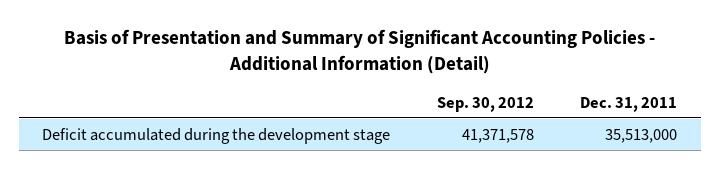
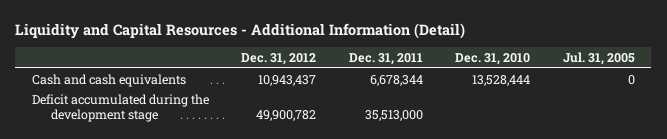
[63,29,655,75] Basis of Presentation and Summary of Significant Accounting Policies - Additional Information (Detail) -> [15,22,466,39] Liquidity and Capital Resources - Additional Information (Detail)
[436,96,534,112] Sep. 30, 2012 -> none
none -> [241,52,317,65] Dec. 31, 2012
none -> [455,52,531,65] Dec. 31, 2010
none -> [562,51,635,65] Jul. 31, 2005
none -> [31,73,186,87] Cash and cash equivalents

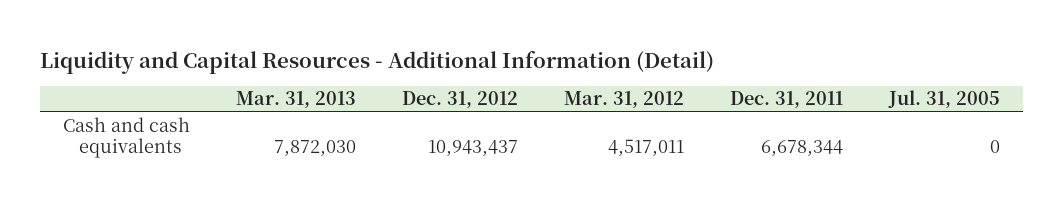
[455,52,531,65] Dec. 31, 2010 -> none
none -> [236,91,357,109] Mar. 31, 2013
none -> [563,91,684,109] Mar. 31, 2012
[31,93,209,122] Deficit accumulated during the development stage -> none

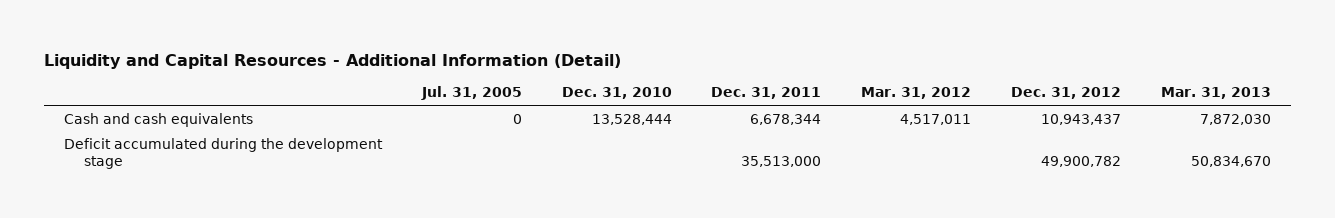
none -> [561,87,672,100] Dec. 31, 2010
none -> [63,137,383,170] Deficit accumulated during the development stage

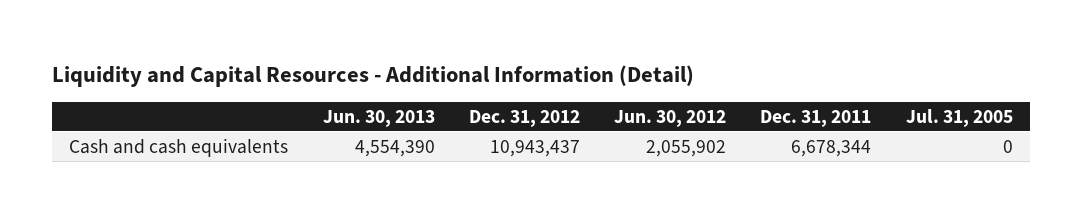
[561,87,672,100] Dec. 31, 2010 -> none
[861,87,972,100] Mar. 31, 2012 -> none
[1160,87,1271,100] Mar. 31, 2013 -> none
none -> [322,109,435,127] Jun. 30, 2013
none -> [614,109,727,127] Jun. 30, 2012
[63,137,383,170] Deficit accumulated during the development stage -> none

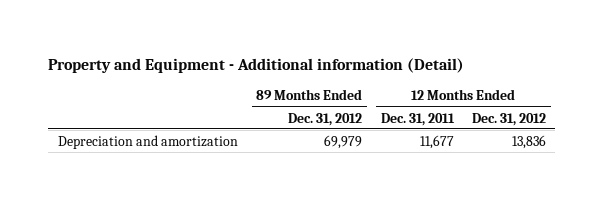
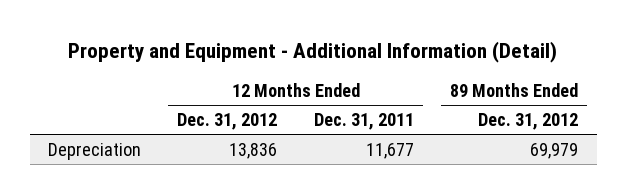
[48,58,465,74] Property and Equipment - Additional information (Detail) -> [68,40,558,63] Property and Equipment - Additional Information (Detail)
[57,134,238,149] Depreciation and amortization -> [47,142,141,160] Depreciation

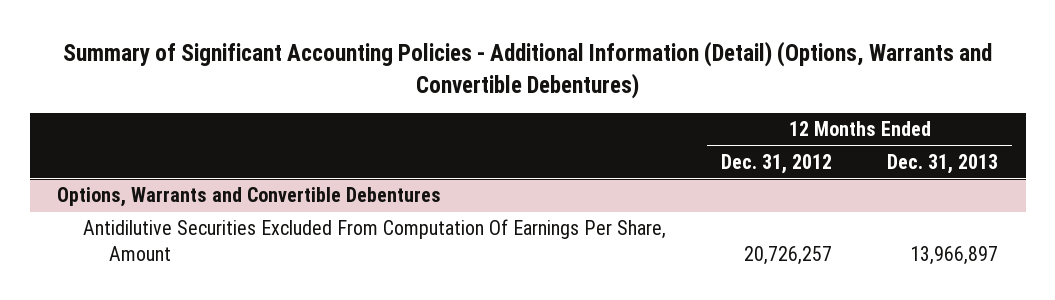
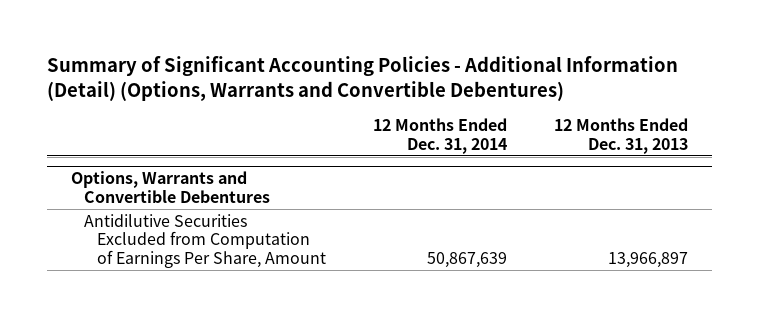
[721,153,833,174] Dec. 31, 2012 -> none
none -> [373,118,508,154] 12 Months Ended Dec. 31, 2014
[83,219,667,262] Antidilutive Securities Excluded From Computation Of Earnings Per Share, Amount -> [83,213,326,268] Antidilutive Securities Excluded from Computation of Earnings Per Share, Amount

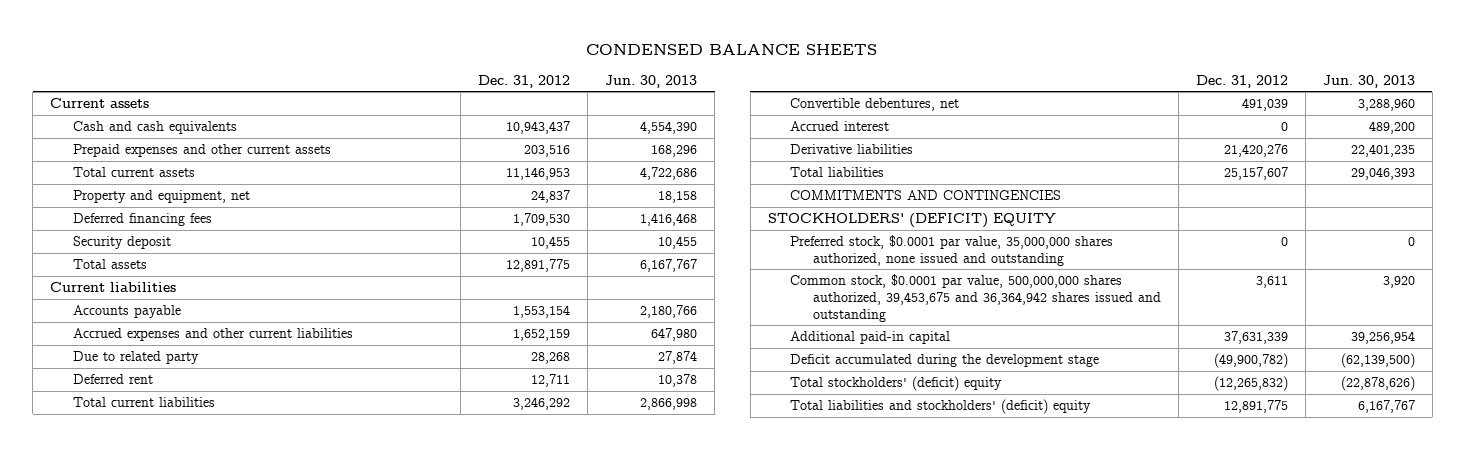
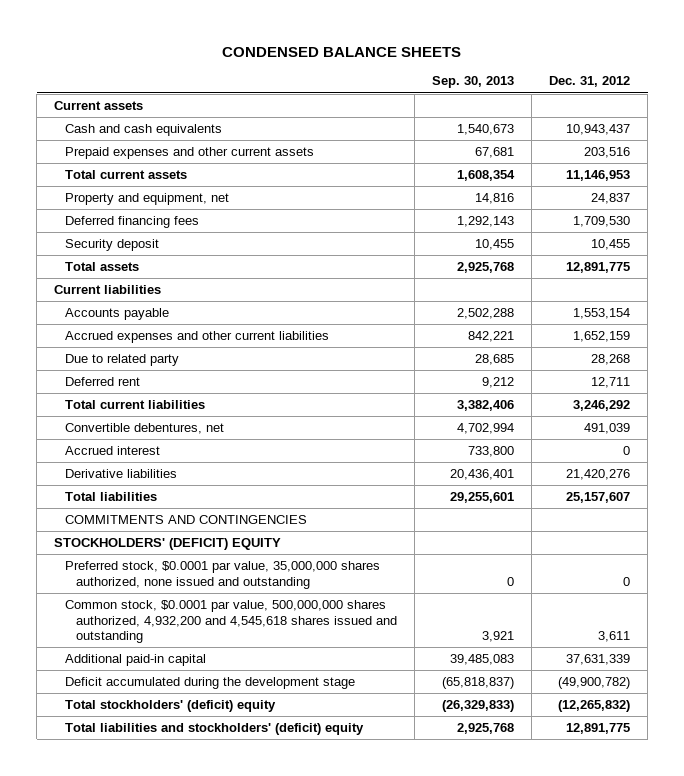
[605,74,698,88] Jun. 30, 2013 -> none
none -> [432,76,515,89] Sep. 30, 2013
[790,274,1161,322] Common stock, $0.0001 par value, 500,000,000 shares authorized, 39,453,675 and 36,364,942 shares issued and outstanding -> [65,599,397,644] Common stock, $0.0001 par value, 500,000,000 shares authorized, 4,932,200 and 4,545,618 shares issued and outstanding

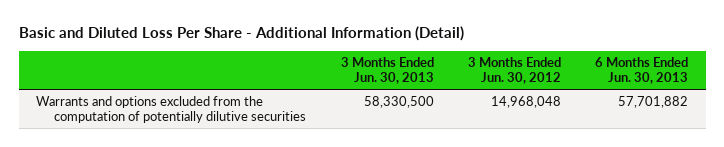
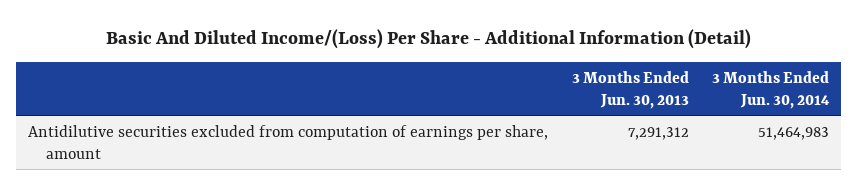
[18,26,464,42] Basic and Diluted Loss Per Share - Additional Information (Detail) -> [105,28,751,49] Basic And Diluted Income/(Loss) Per Share - Additional Information (Detail)
[468,57,562,85] 3 Months Ended Jun. 30, 2012 -> none
[595,57,689,85] 6 Months Ended Jun. 30, 2013 -> none
none -> [712,70,831,109] 3 Months Ended Jun. 30, 2014
[35,96,307,124] Warrants and options excluded from the computation of potentially dilutive securities -> [27,124,548,159] Antidilutive securities excluded from computation of earnings per share, amount
[363,96,434,109] 58,330,500 -> [627,126,689,140] 7,291,312

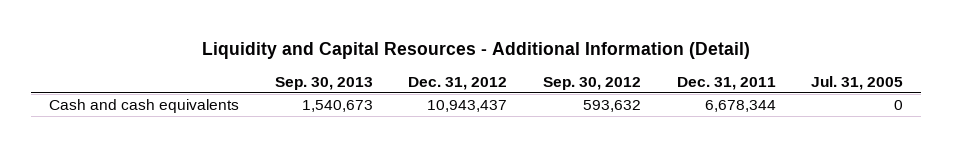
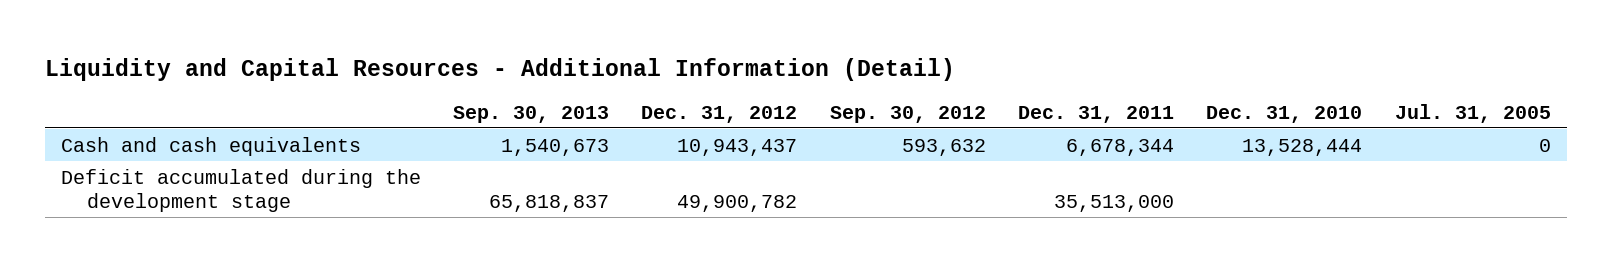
none -> [1206,105,1363,123] Dec. 31, 2010
none -> [60,168,421,212] Deficit accumulated during the development stage

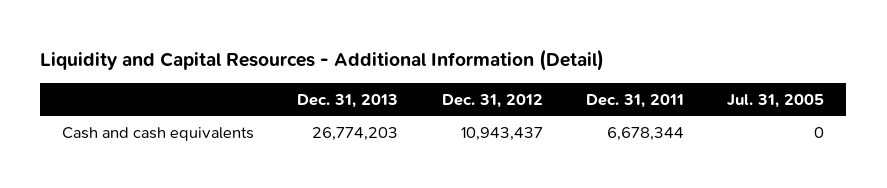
[453,105,610,123] Sep. 30, 2013 -> none
[829,105,986,123] Sep. 30, 2012 -> none
[1206,105,1363,123] Dec. 31, 2010 -> none
none -> [297,93,399,108] Dec. 31, 2013
[60,168,421,212] Deficit accumulated during the development stage -> none

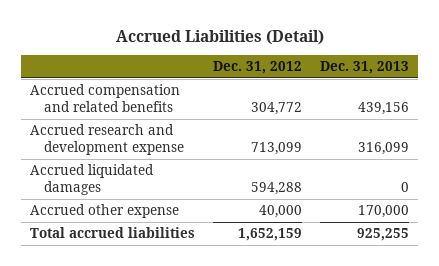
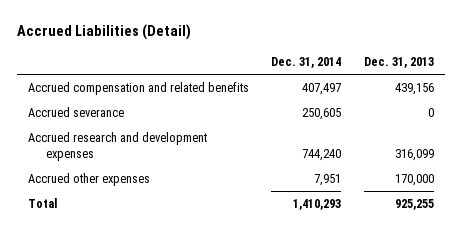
[213,61,303,75] Dec. 31, 2012 -> none
none -> [271,57,342,69] Dec. 31, 2014
[30,164,155,196] Accrued liquidated damages -> none
none -> [27,107,124,118] Accrued severance
[30,124,185,156] Accrued research and development expense -> [27,132,207,161] Accrued research and development expenses
[30,204,180,219] Accrued other expense -> [27,173,150,187] Accrued other expenses
[30,227,196,239] Total accrued liabilities -> [27,198,57,209] Total

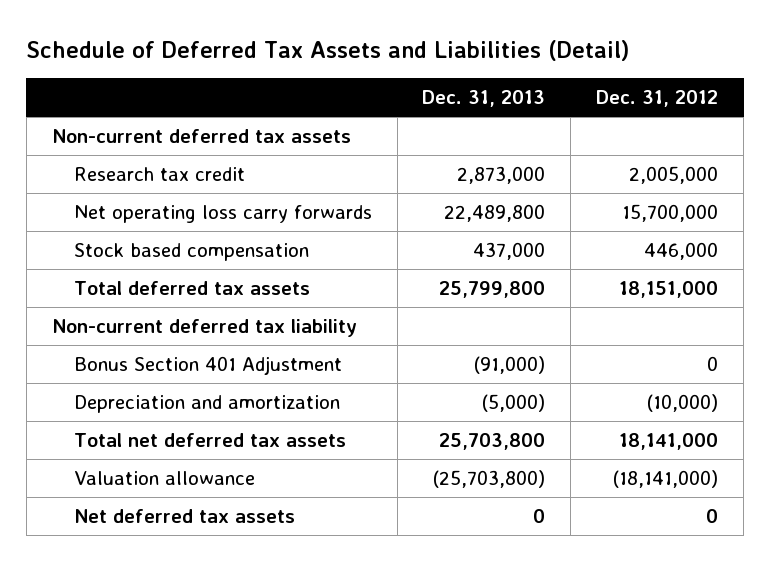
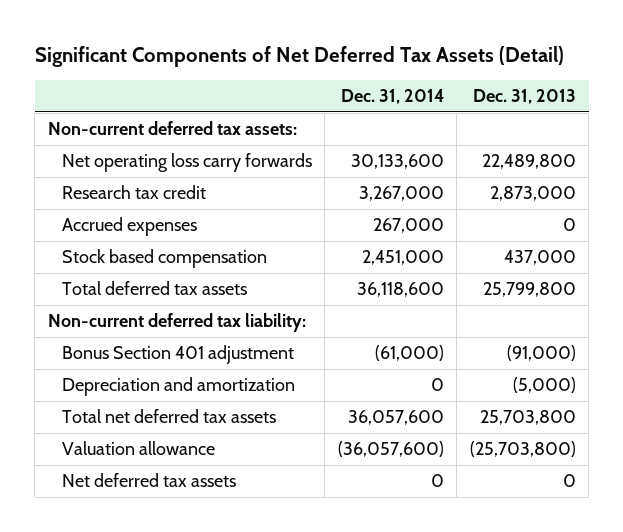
[26,39,630,61] Schedule of Deferred Tax Assets and Liabilities (Detail) -> [34,46,564,68] Significant Components of Net Deferred Tax Assets (Detail)
[596,90,719,108] Dec. 31, 2012 -> none
none -> [340,89,444,105] Dec. 31, 2014
[51,129,351,144] Non-current deferred tax assets -> [47,121,297,136] Non-current deferred tax assets:
[73,167,245,182] Research tax credit -> [61,185,206,200] Research tax credit
none -> [61,217,197,237] Accrued expenses
[51,319,357,338] Non-current deferred tax liability -> [47,313,306,333] Non-current deferred tax liability:
[73,356,342,376] Bonus Section 401 Adjustment -> [61,345,294,365] Bonus Section 401 adjustment

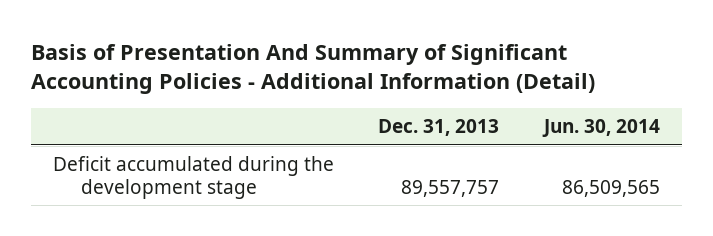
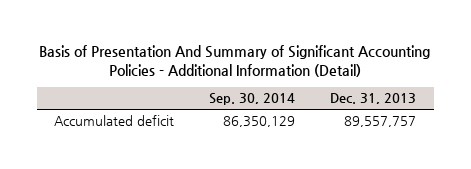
[541,119,660,138] Jun. 30, 2014 -> none
none -> [209,93,296,106] Sep. 30, 2014
[52,156,334,199] Deficit accumulated during the development stage -> [54,115,175,127] Accumulated deficit

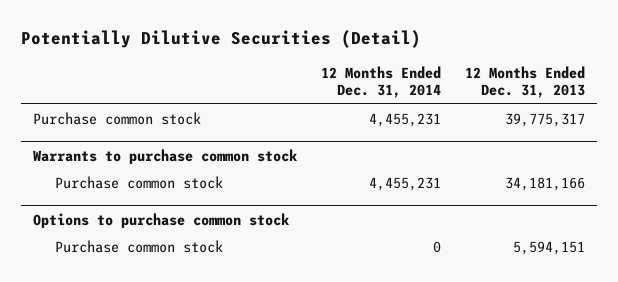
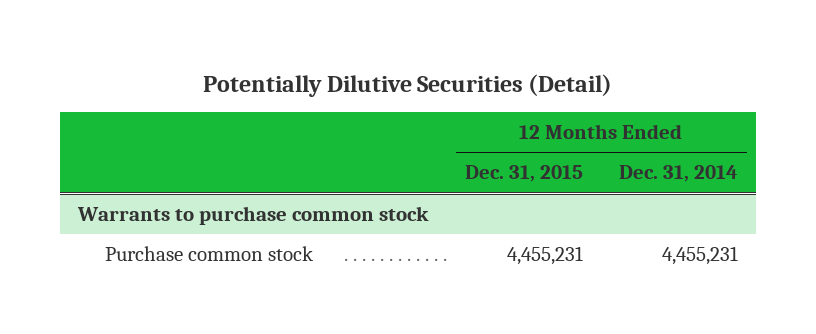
[464,65,585,98] 12 Months Ended Dec. 31, 2013 -> none
none -> [464,165,583,183] Dec. 31, 2015
[33,112,202,126] Purchase common stock -> none
[33,212,290,228] Options to purchase common stock -> none
[54,240,223,254] Purchase common stock -> none

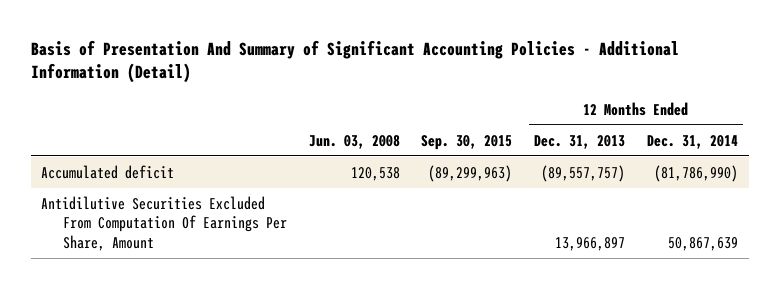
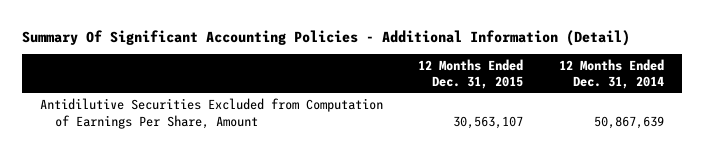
[30,39,679,84] Basis of Presentation And Summary of Significant Accounting Policies - Additional Information (Detail) -> [21,29,630,46] Summary Of Significant Accounting Policies - Additional Information (Detail)
[308,134,400,149] Jun. 03, 2008 -> none
[421,134,513,150] Sep. 30, 2015 -> none
[534,134,626,149] Dec. 31, 2013 -> none
none -> [418,58,524,90] 12 Months Ended Dec. 31, 2015
[41,164,175,179] Accumulated deficit -> none
[41,195,288,251] Antidilutive Securities Excluded From Computation Of Earnings Per Share, Amount -> [39,98,383,129] Antidilutive Securities Excluded from Computation of Earnings Per Share, Amount

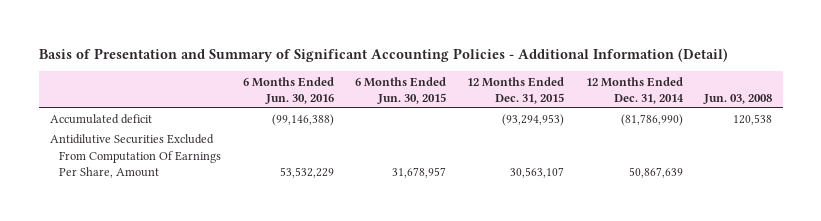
[21,29,630,46] Summary Of Significant Accounting Policies - Additional Information (Detail) -> [38,47,728,62] Basis of Presentation and Summary of Significant Accounting Policies - Additional Information (Detail)
none -> [242,76,334,105] 6 Months Ended Jun. 30, 2016
none -> [354,76,446,105] 6 Months Ended Jun. 30, 2015
none -> [702,94,772,105] Jun. 03, 2008
none -> [49,114,152,125] Accumulated deficit
[39,98,383,129] Antidilutive Securities Excluded from Computation of Earnings Per Share, Amount -> [49,134,222,179] Antidilutive Securities Excluded From Computation Of Earnings Per Share, Amount

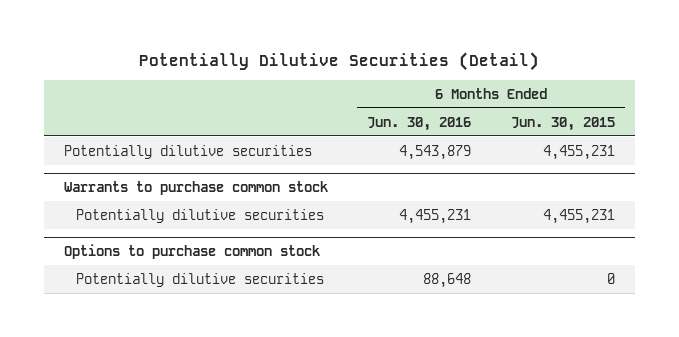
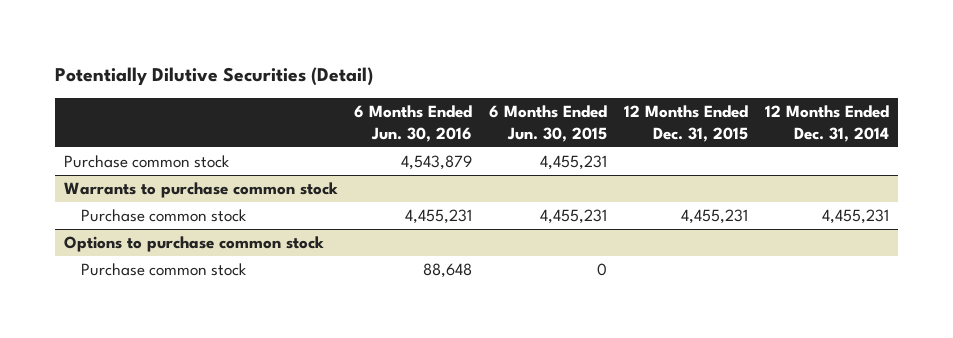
none -> [624,105,749,142] 12 Months Ended Dec. 31, 2015
none -> [765,105,890,142] 12 Months Ended Dec. 31, 2014
[63,144,312,159] Potentially dilutive securities -> [63,155,229,169] Purchase common stock
[76,208,325,223] Potentially dilutive securities -> [80,209,246,223] Purchase common stock
[76,272,325,287] Potentially dilutive securities -> [80,263,246,277] Purchase common stock

